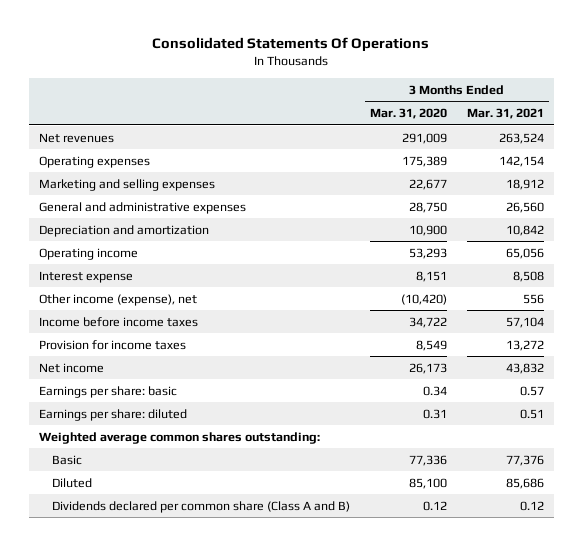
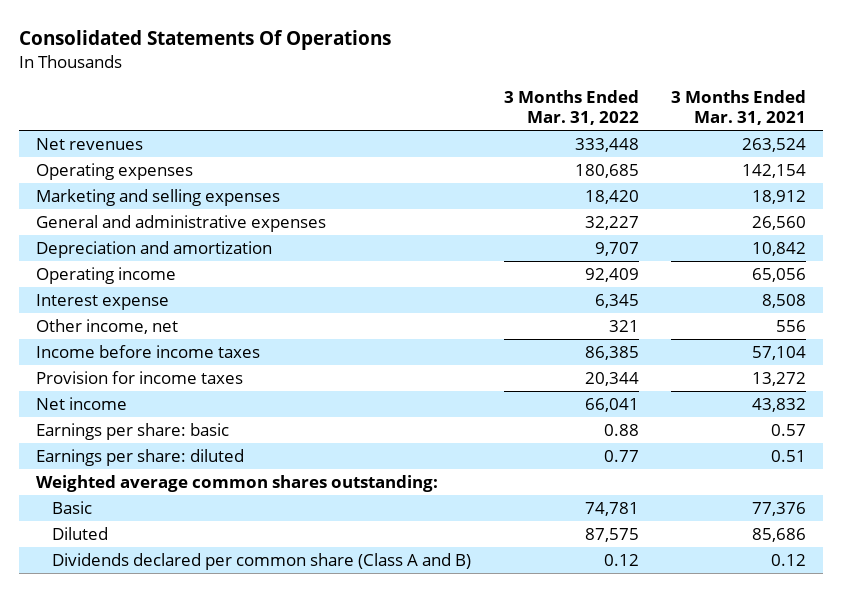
[370,108,448,120] Mar. 31, 2020 -> none
none -> [503,90,639,126] 3 Months Ended Mar. 31, 2022
[38,293,197,306] Other income (expense), net -> [35,318,178,334] Other income, net

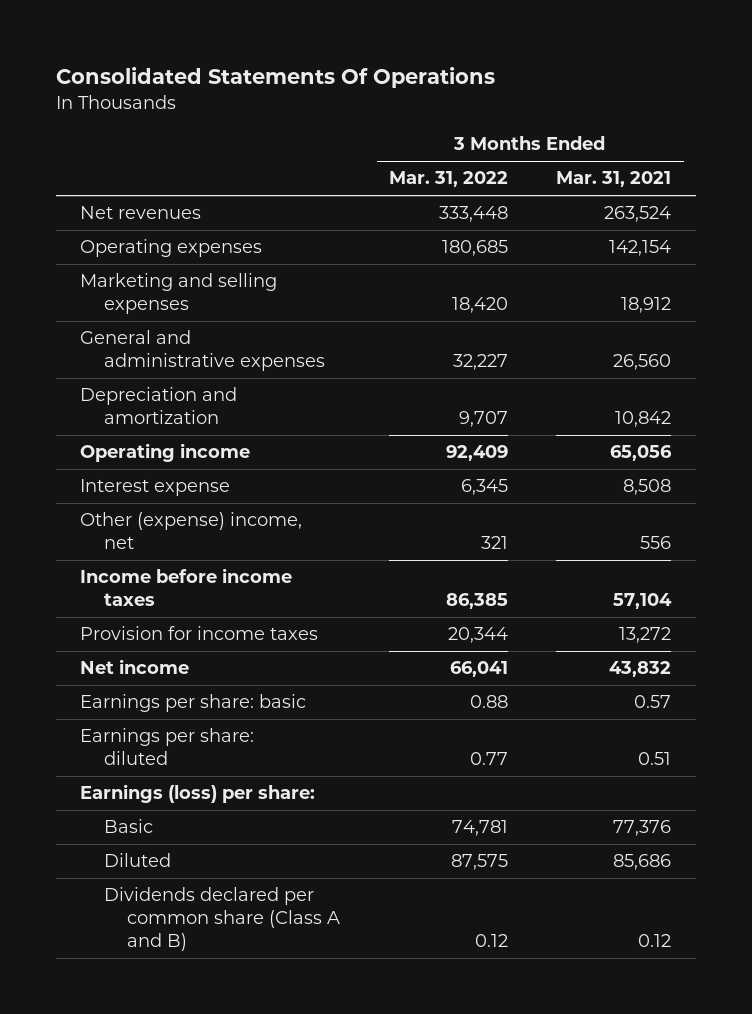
[35,318,178,334] Other income, net -> [80,512,303,550] Other (expense) income, net
[35,474,438,492] Weighted average common shares outstanding: -> none
none -> [80,784,316,804] Earnings (loss) per share:

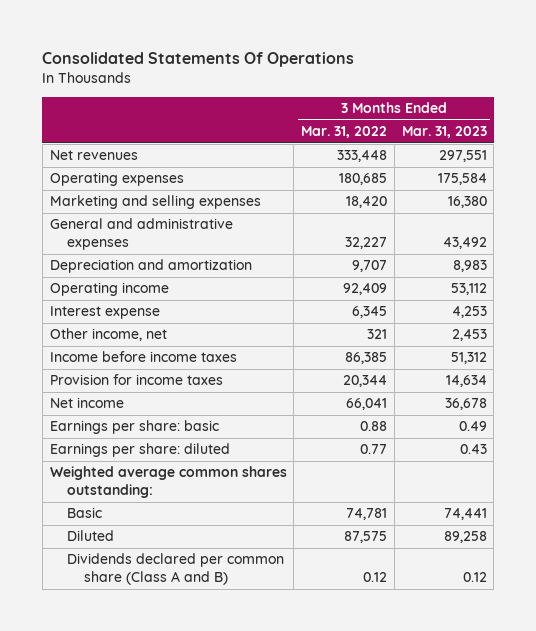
[556,171,672,188] Mar. 31, 2021 -> none
none -> [401,126,487,139] Mar. 31, 2023
[80,512,303,550] Other (expense) income, net -> [49,328,167,342] Other income, net
[80,784,316,804] Earnings (loss) per share: -> [49,466,287,499] Weighted average common shares outstanding:

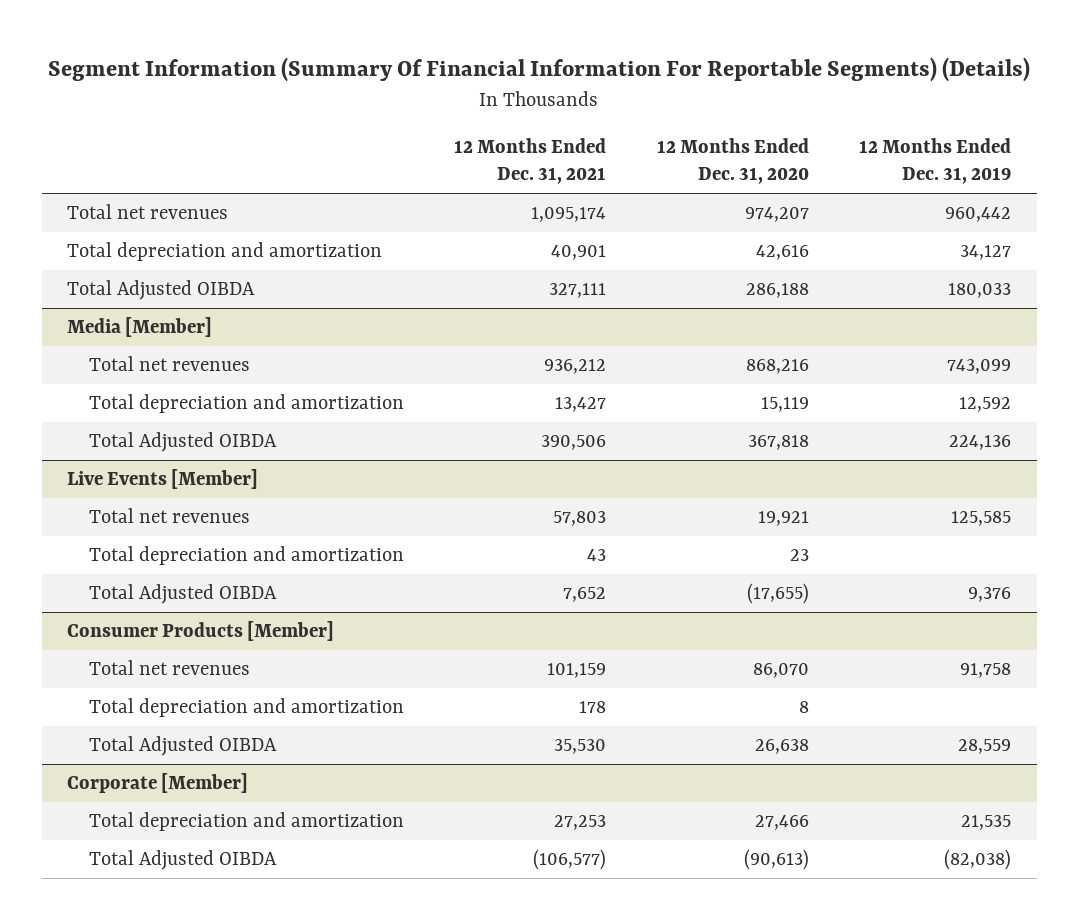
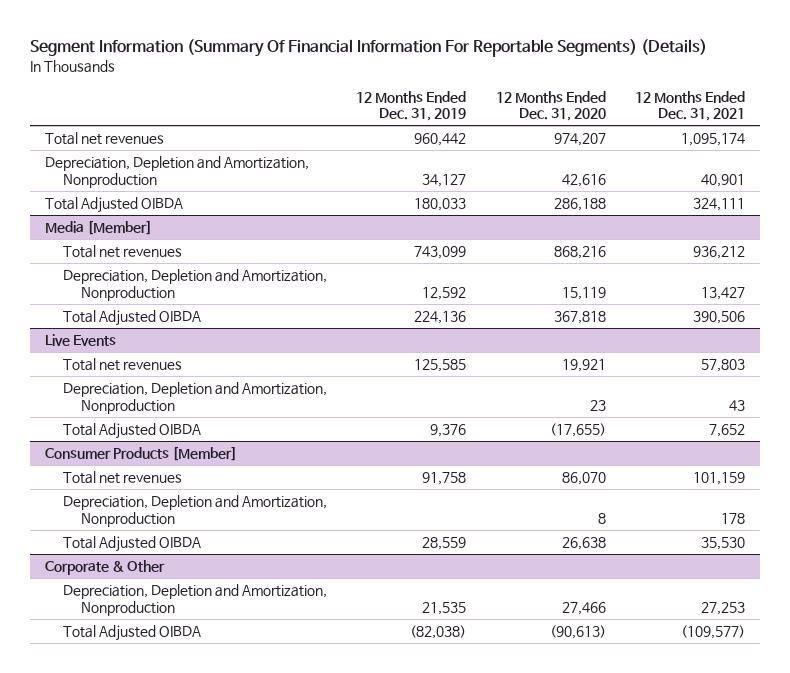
[67,242,383,262] Total depreciation and amortization -> [45,155,310,188] Depreciation, Depletion and Amortization, Nonproduction
[549,283,607,299] 327,111 -> [693,197,746,211] 324,111
[89,394,405,414] Total depreciation and amortization -> [62,268,327,301] Depreciation, Depletion and Amortization, Nonproduction
[67,469,259,490] Live Events [Member] -> [45,333,117,346] Live Events
[89,546,405,566] Total depreciation and amortization -> [62,381,327,414] Depreciation, Depletion and Amortization, Nonproduction
[89,698,405,718] Total depreciation and amortization -> [62,494,327,527] Depreciation, Depletion and Amortization, Nonproduction
[67,773,249,794] Corporate [Member] -> [45,559,166,575] Corporate & Other
[89,812,405,832] Total depreciation and amortization -> [62,583,327,616] Depreciation, Depletion and Amortization, Nonproduction
[533,849,607,871] (106,577) -> [681,624,746,639] (109,577)

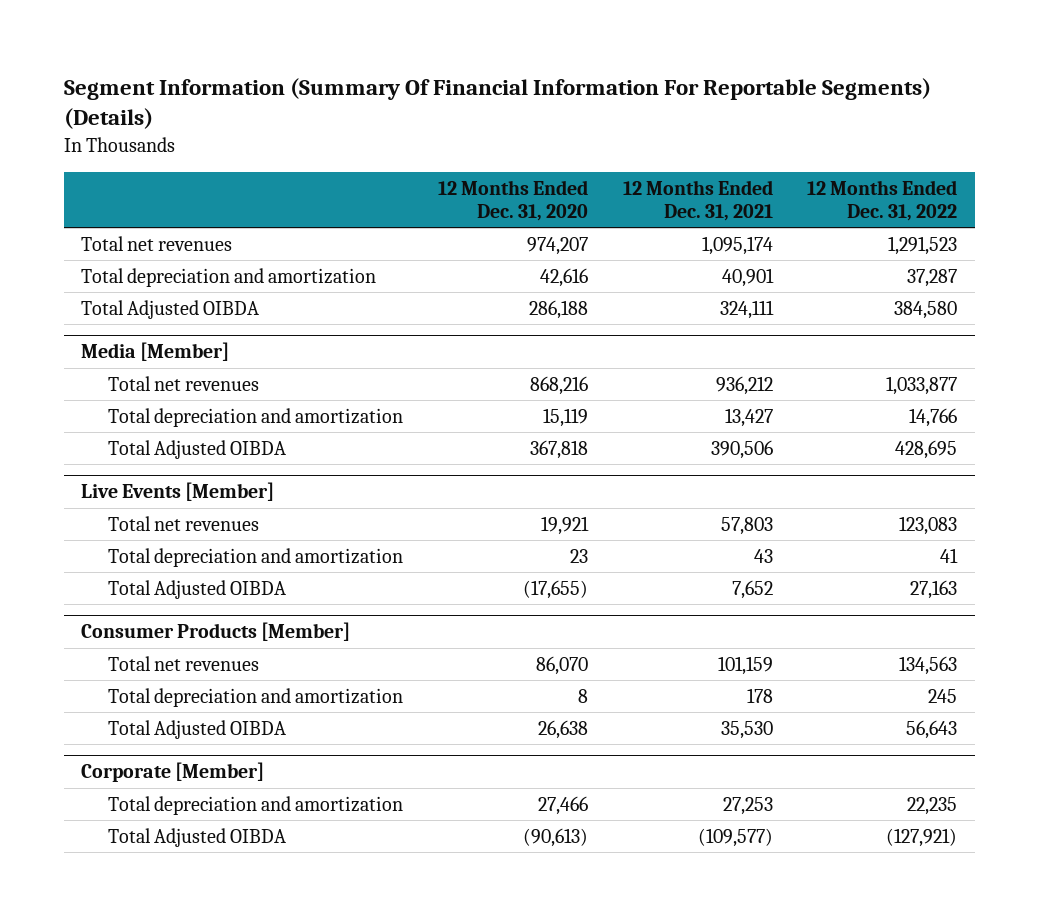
[356,90,467,122] 12 Months Ended Dec. 31, 2019 -> none
none -> [807,179,958,222] 12 Months Ended Dec. 31, 2022
[45,155,310,188] Depreciation, Depletion and Amortization, Nonproduction -> [81,267,377,287] Total depreciation and amortization
[62,268,327,301] Depreciation, Depletion and Amortization, Nonproduction -> [108,407,404,427] Total depreciation and amortization
[45,333,117,346] Live Events -> [81,482,275,502] Live Events [Member]
[62,381,327,414] Depreciation, Depletion and Amortization, Nonproduction -> [108,547,404,567] Total depreciation and amortization
[62,494,327,527] Depreciation, Depletion and Amortization, Nonproduction -> [108,687,404,707] Total depreciation and amortization
[45,559,166,575] Corporate & Other -> [81,762,265,783] Corporate [Member]
[62,583,327,616] Depreciation, Depletion and Amortization, Nonproduction -> [108,795,404,815] Total depreciation and amortization

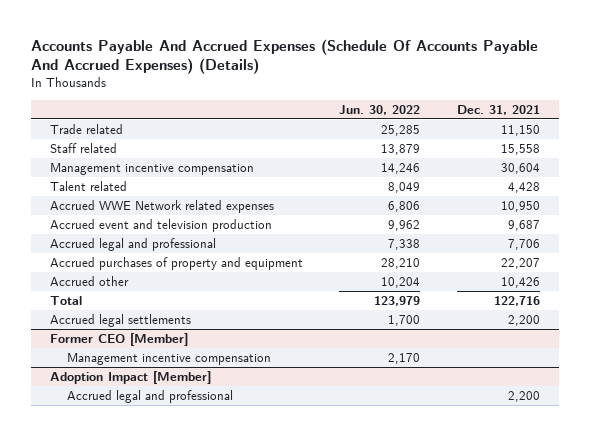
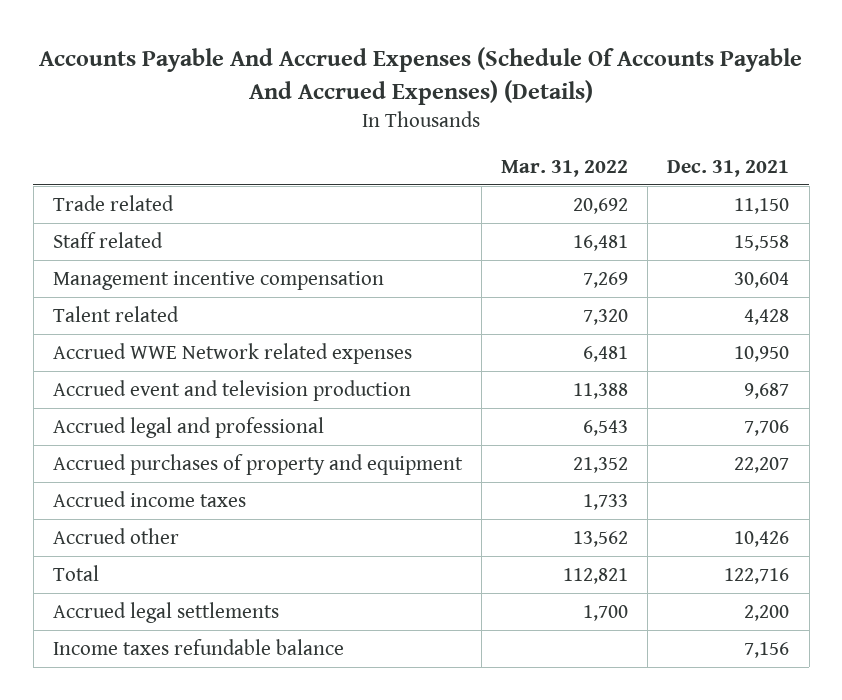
[339,104,421,115] Jun. 30, 2022 -> none
none -> [501,160,629,178] Mar. 31, 2022
none -> [52,490,246,507] Accrued income taxes
[49,332,188,346] Former CEO [Member] -> none
[67,352,272,365] Management incentive compensation -> none
[49,370,211,384] Adoption Impact [Member] -> none
[67,389,234,403] Accrued legal and professional -> none
none -> [52,638,344,655] Income taxes refundable balance

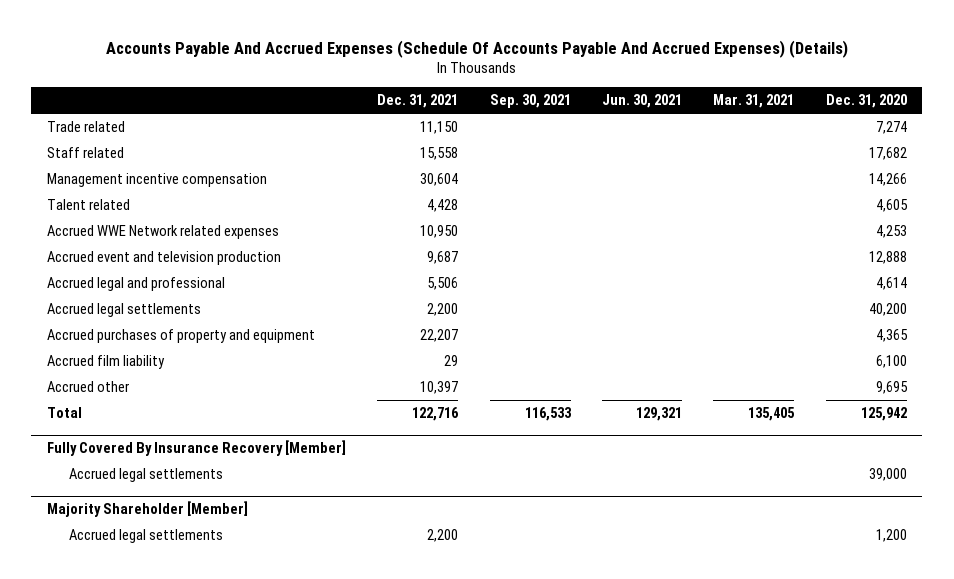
[501,160,629,178] Mar. 31, 2022 -> none
none -> [489,94,571,109] Sep. 30, 2021
none -> [601,94,682,109] Jun. 30, 2021
none -> [713,94,795,109] Mar. 31, 2021
none -> [825,94,907,109] Dec. 31, 2020
[744,419,790,436] 7,706 -> [427,276,459,290] 5,506
none -> [47,302,202,317] Accrued legal settlements
[52,490,246,507] Accrued income taxes -> none
none -> [47,354,166,369] Accrued film liability
[734,530,790,547] 10,426 -> [420,380,459,394] 10,397
none -> [47,439,347,456] Fully Covered By Insurance Recovery [Member]
none -> [69,467,224,482] Accrued legal settlements
none -> [47,500,249,517] Majority Shareholder [Member]
[52,638,344,655] Income taxes refundable balance -> none

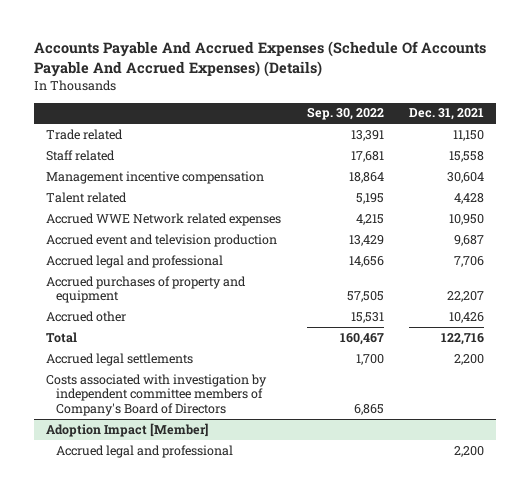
[489,94,571,109] Sep. 30, 2021 -> none
[601,94,682,109] Jun. 30, 2021 -> none
[713,94,795,109] Mar. 31, 2021 -> none
[825,94,907,109] Dec. 31, 2020 -> none
none -> [306,107,384,121] Sep. 30, 2022
[47,302,202,317] Accrued legal settlements -> none
[427,276,459,290] 5,506 -> [453,255,484,267] 7,706
[47,354,166,369] Accrued film liability -> none
[420,380,459,394] 10,397 -> [448,311,484,323] 10,426
[47,439,347,456] Fully Covered By Insurance Recovery [Member] -> none
[69,467,224,482] Accrued legal settlements -> none
[47,500,249,517] Majority Shareholder [Member] -> none
none -> [46,373,268,416] Costs associated with investigation by independent committee members of Company's Board of Directors
none -> [46,422,209,437] Adoption Impact [Member]
none -> [56,444,234,458] Accrued legal and professional

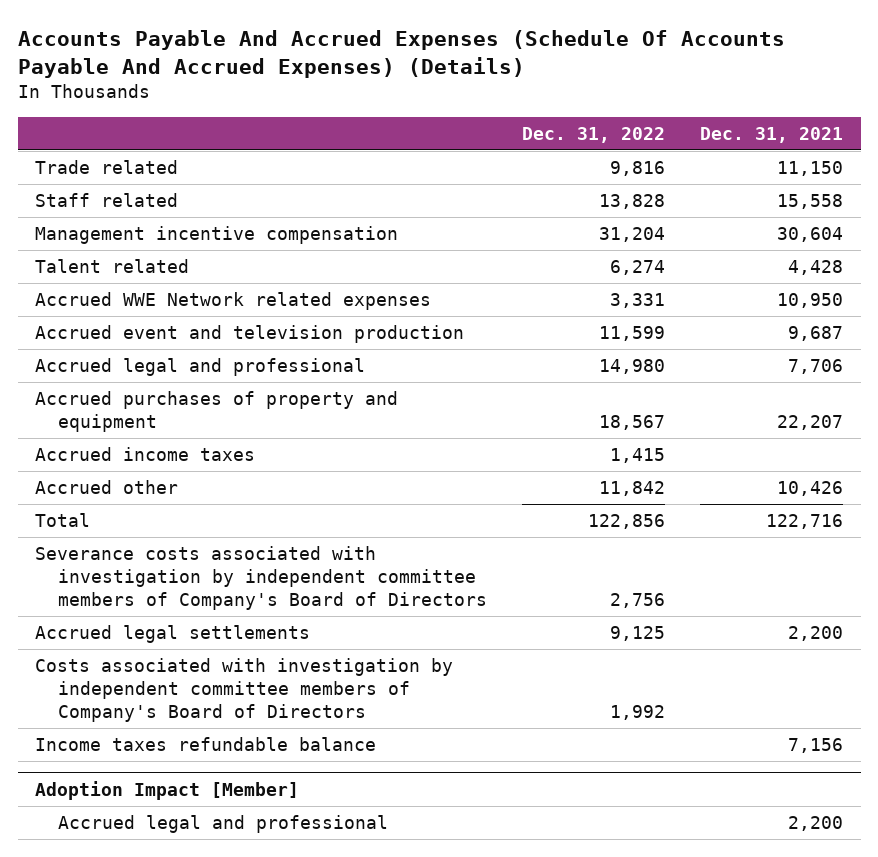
[306,107,384,121] Sep. 30, 2022 -> none
none -> [521,126,665,143] Dec. 31, 2022
none -> [35,447,256,462] Accrued income taxes
none -> [35,546,487,610] Severance costs associated with investigation by independent committee members of Company's Board of Directors
none -> [35,737,377,752] Income taxes refundable balance

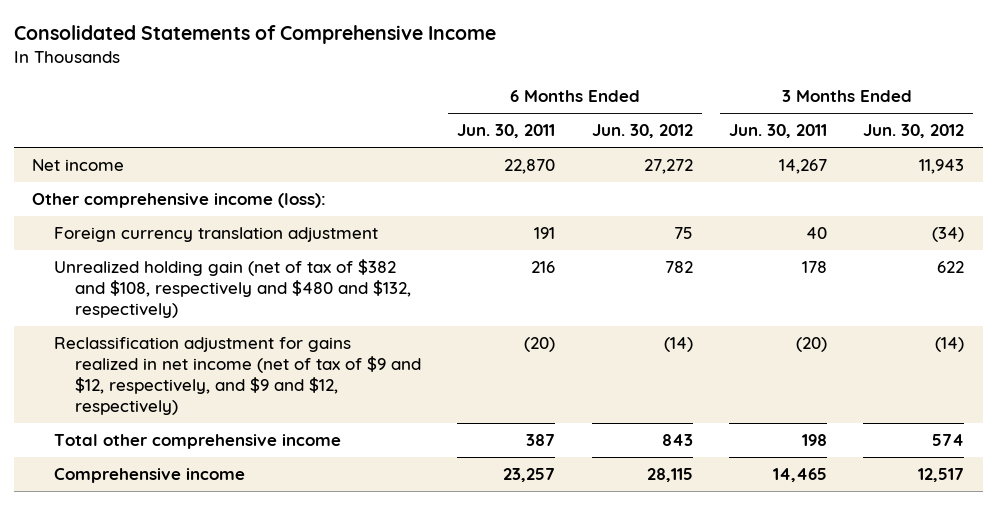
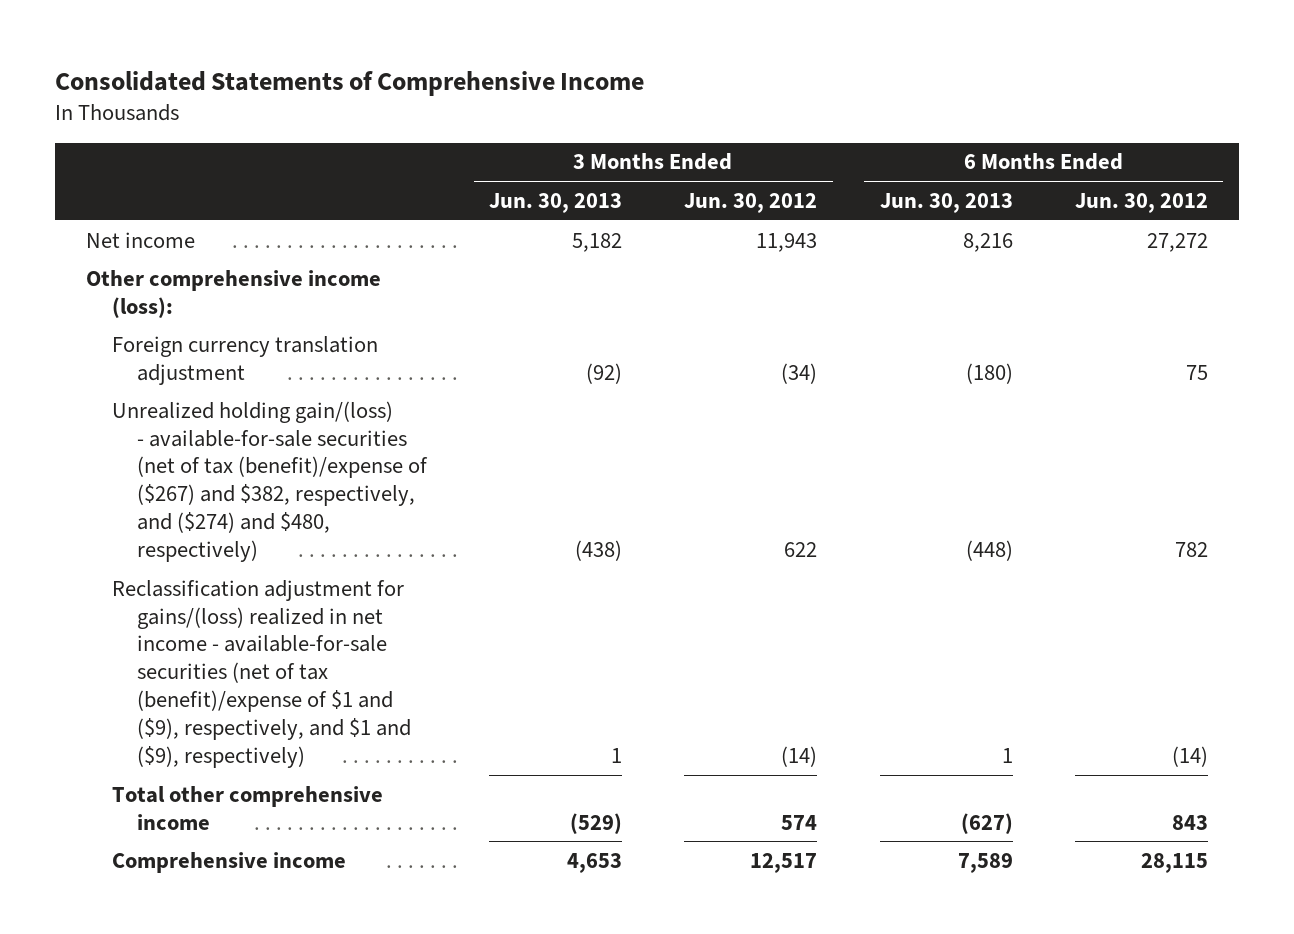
[457,124,556,139] Jun. 30, 2011 -> none
[729,124,828,139] Jun. 30, 2011 -> none
none -> [489,192,623,213] Jun. 30, 2013
none -> [879,192,1013,213] Jun. 30, 2013
[53,258,411,318] Unrealized holding gain (net of tax of $382 and $108, respectively and $480 and $132, respectively) -> [111,400,428,563] Unrealized holding gain/(loss) - available-for-sale securities (net of tax (benefit)/expense of ($267) and $382, respectively, and ($274) and $480, respectively)
[53,336,421,415] Reclassification adjustment for gains realized in net income (net of tax of $9 and $12, respectively, and $9 and $12, respectively) -> [111,579,411,768] Reclassification adjustment for gains/(loss) realized in net income - available-for-sale securities (net of tax (benefit)/expense of $1 and ($9), respectively, and $1 and ($9), respectively)

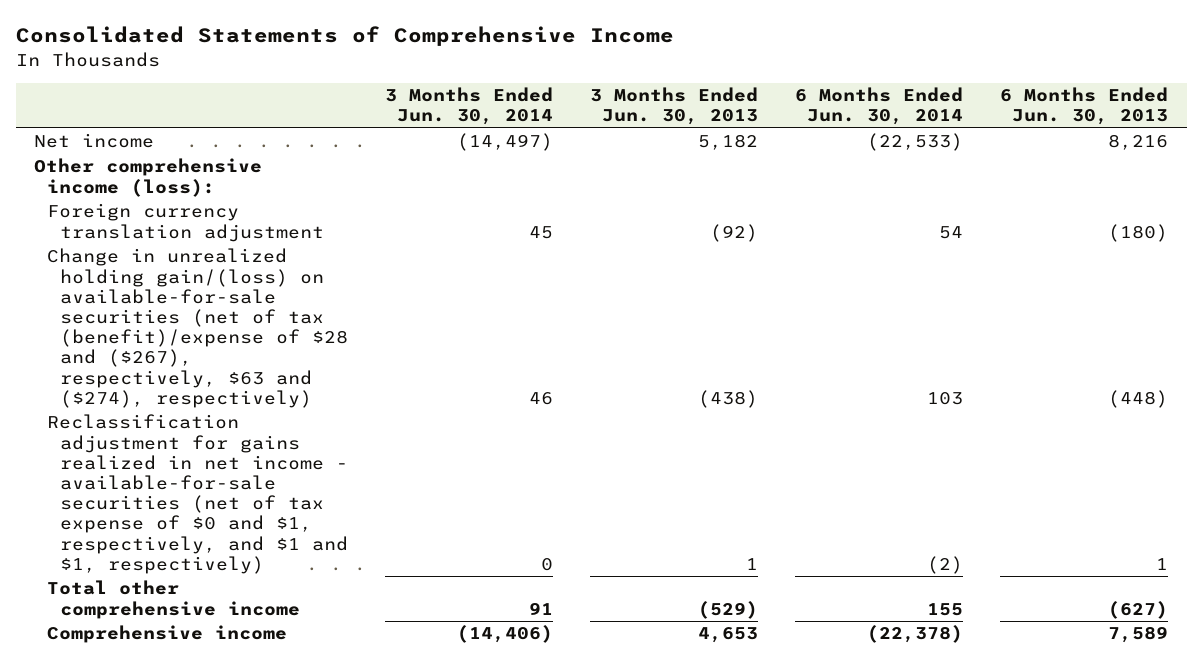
[684,192,818,213] Jun. 30, 2012 -> none
[1074,192,1208,213] Jun. 30, 2012 -> none
none -> [384,87,553,126] 3 Months Ended Jun. 30, 2014
none -> [794,87,963,126] 6 Months Ended Jun. 30, 2014
[111,400,428,563] Unrealized holding gain/(loss) - available-for-sale securities (net of tax (benefit)/expense of ($267) and $382, respectively, and ($274) and $480, respectively) -> [47,248,348,408] Change in unrealized holding gain/(loss) on available-for-sale securities (net of tax (benefit)/expense of $28 and ($267), respectively, $63 and ($274), respectively)
[111,579,411,768] Reclassification adjustment for gains/(loss) realized in net income - available-for-sale securities (net of tax (benefit)/expense of $1 and ($9), respectively, and $1 and ($9), respectively) -> [47,414,348,574] Reclassification adjustment for gains realized in net income - available-for-sale securities (net of tax expense of $0 and $1, respectively, and $1 and $1, respectively)

